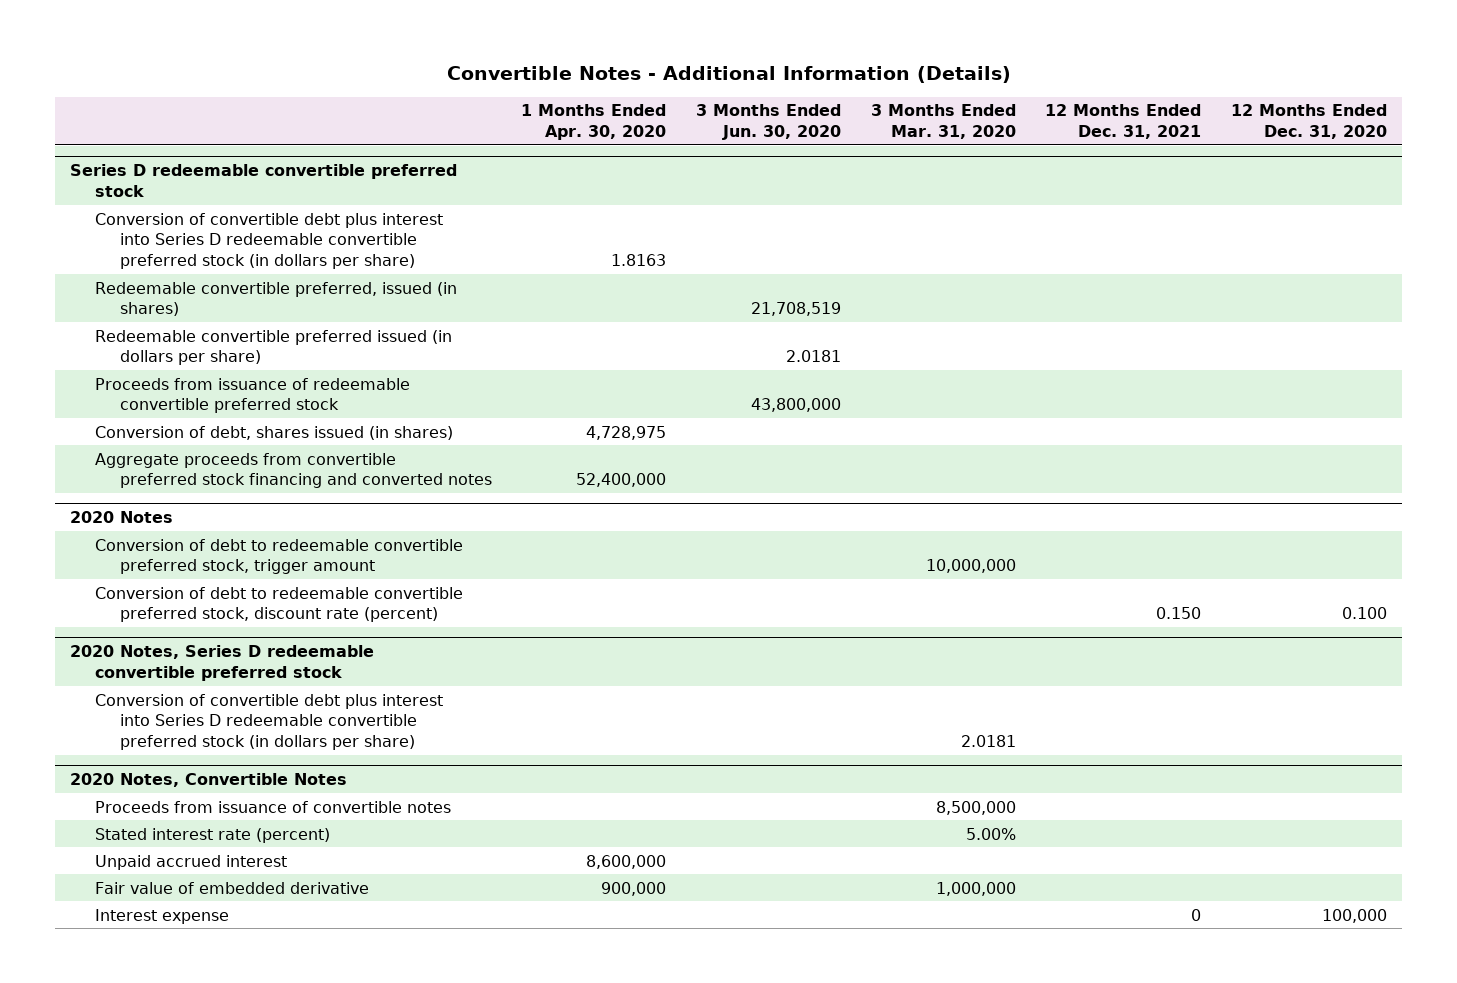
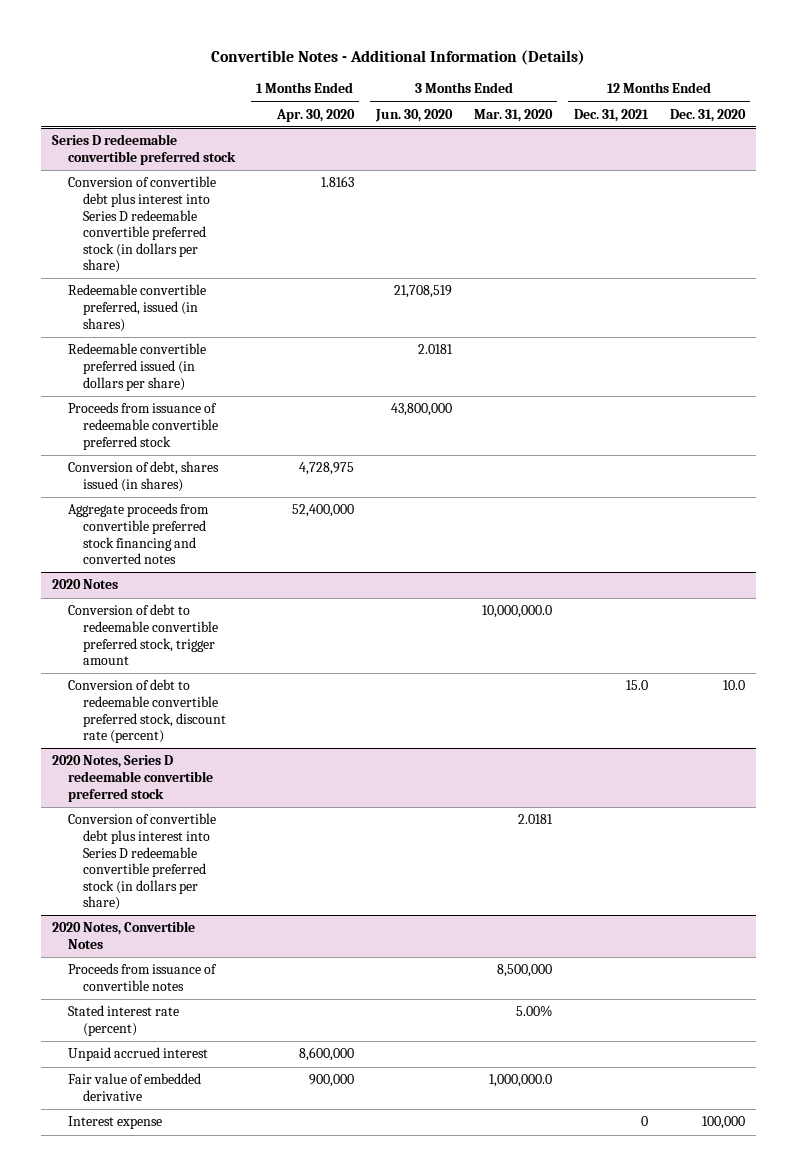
[925,559,1016,574] 10,000,000 -> [481,605,552,619] 10,000,000.0
[1156,607,1202,620] 0.150 -> [625,680,648,691] 15.0
[1342,607,1388,620] 0.100 -> [722,680,745,691] 10.0
[935,881,1016,896] 1,000,000 -> [488,1074,552,1088] 1,000,000.0

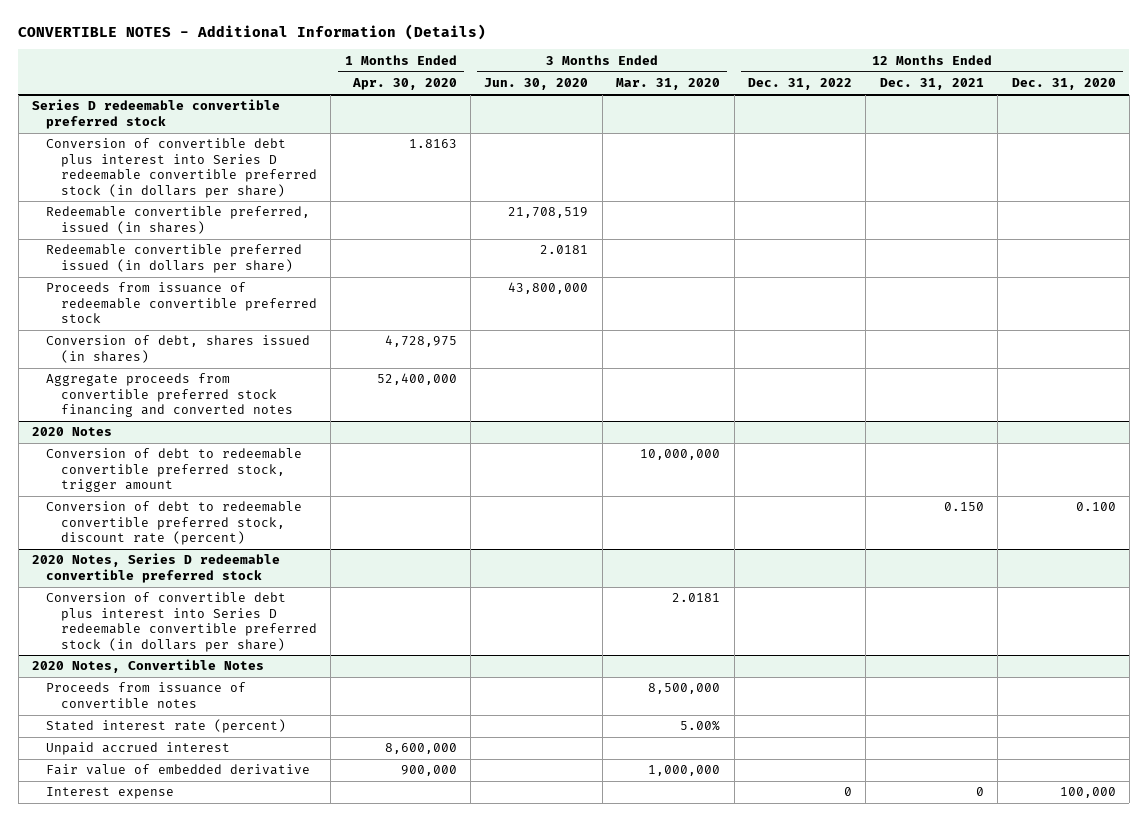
[211,50,586,66] Convertible Notes - Additional Information (Details) -> [18,24,487,41] CONVERTIBLE NOTES - Additional Information (Details)
none -> [747,78,852,91] Dec. 31, 2022
[481,605,552,619] 10,000,000.0 -> [640,449,721,461] 10,000,000
[625,680,648,691] 15.0 -> [943,502,984,512] 0.150
[722,680,745,691] 10.0 -> [1075,502,1116,512] 0.100
[488,1074,552,1088] 1,000,000.0 -> [648,765,721,777] 1,000,000

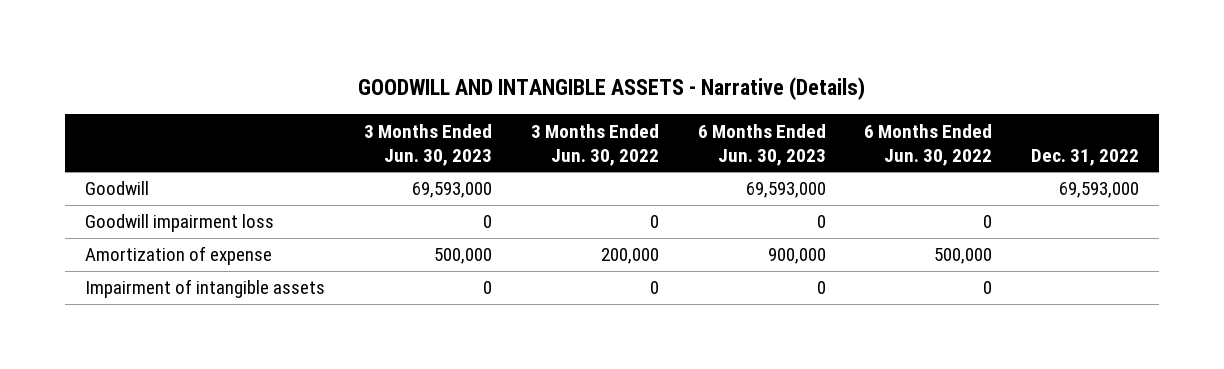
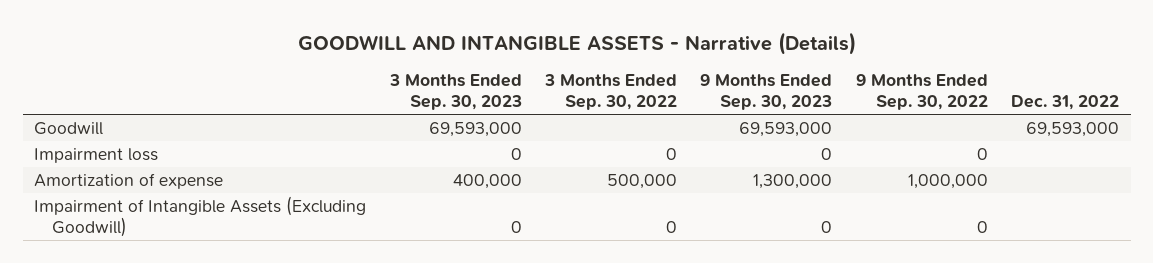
[363,123,492,166] 3 Months Ended Jun. 30, 2023 -> none
[530,123,659,166] 3 Months Ended Jun. 30, 2022 -> none
[697,123,826,166] 6 Months Ended Jun. 30, 2023 -> none
[864,123,993,166] 6 Months Ended Jun. 30, 2022 -> none
none -> [388,74,522,111] 3 Months Ended Sep. 30, 2023
none -> [543,74,677,111] 3 Months Ended Sep. 30, 2022
none -> [700,74,833,111] 9 Months Ended Sep. 30, 2023
none -> [855,74,988,111] 9 Months Ended Sep. 30, 2022
[84,214,274,233] Goodwill impairment loss -> [34,147,159,163] Impairment loss
[84,279,325,299] Impairment of intangible assets -> [34,195,367,238] Impairment of Intangible Assets (Excluding Goodwill)

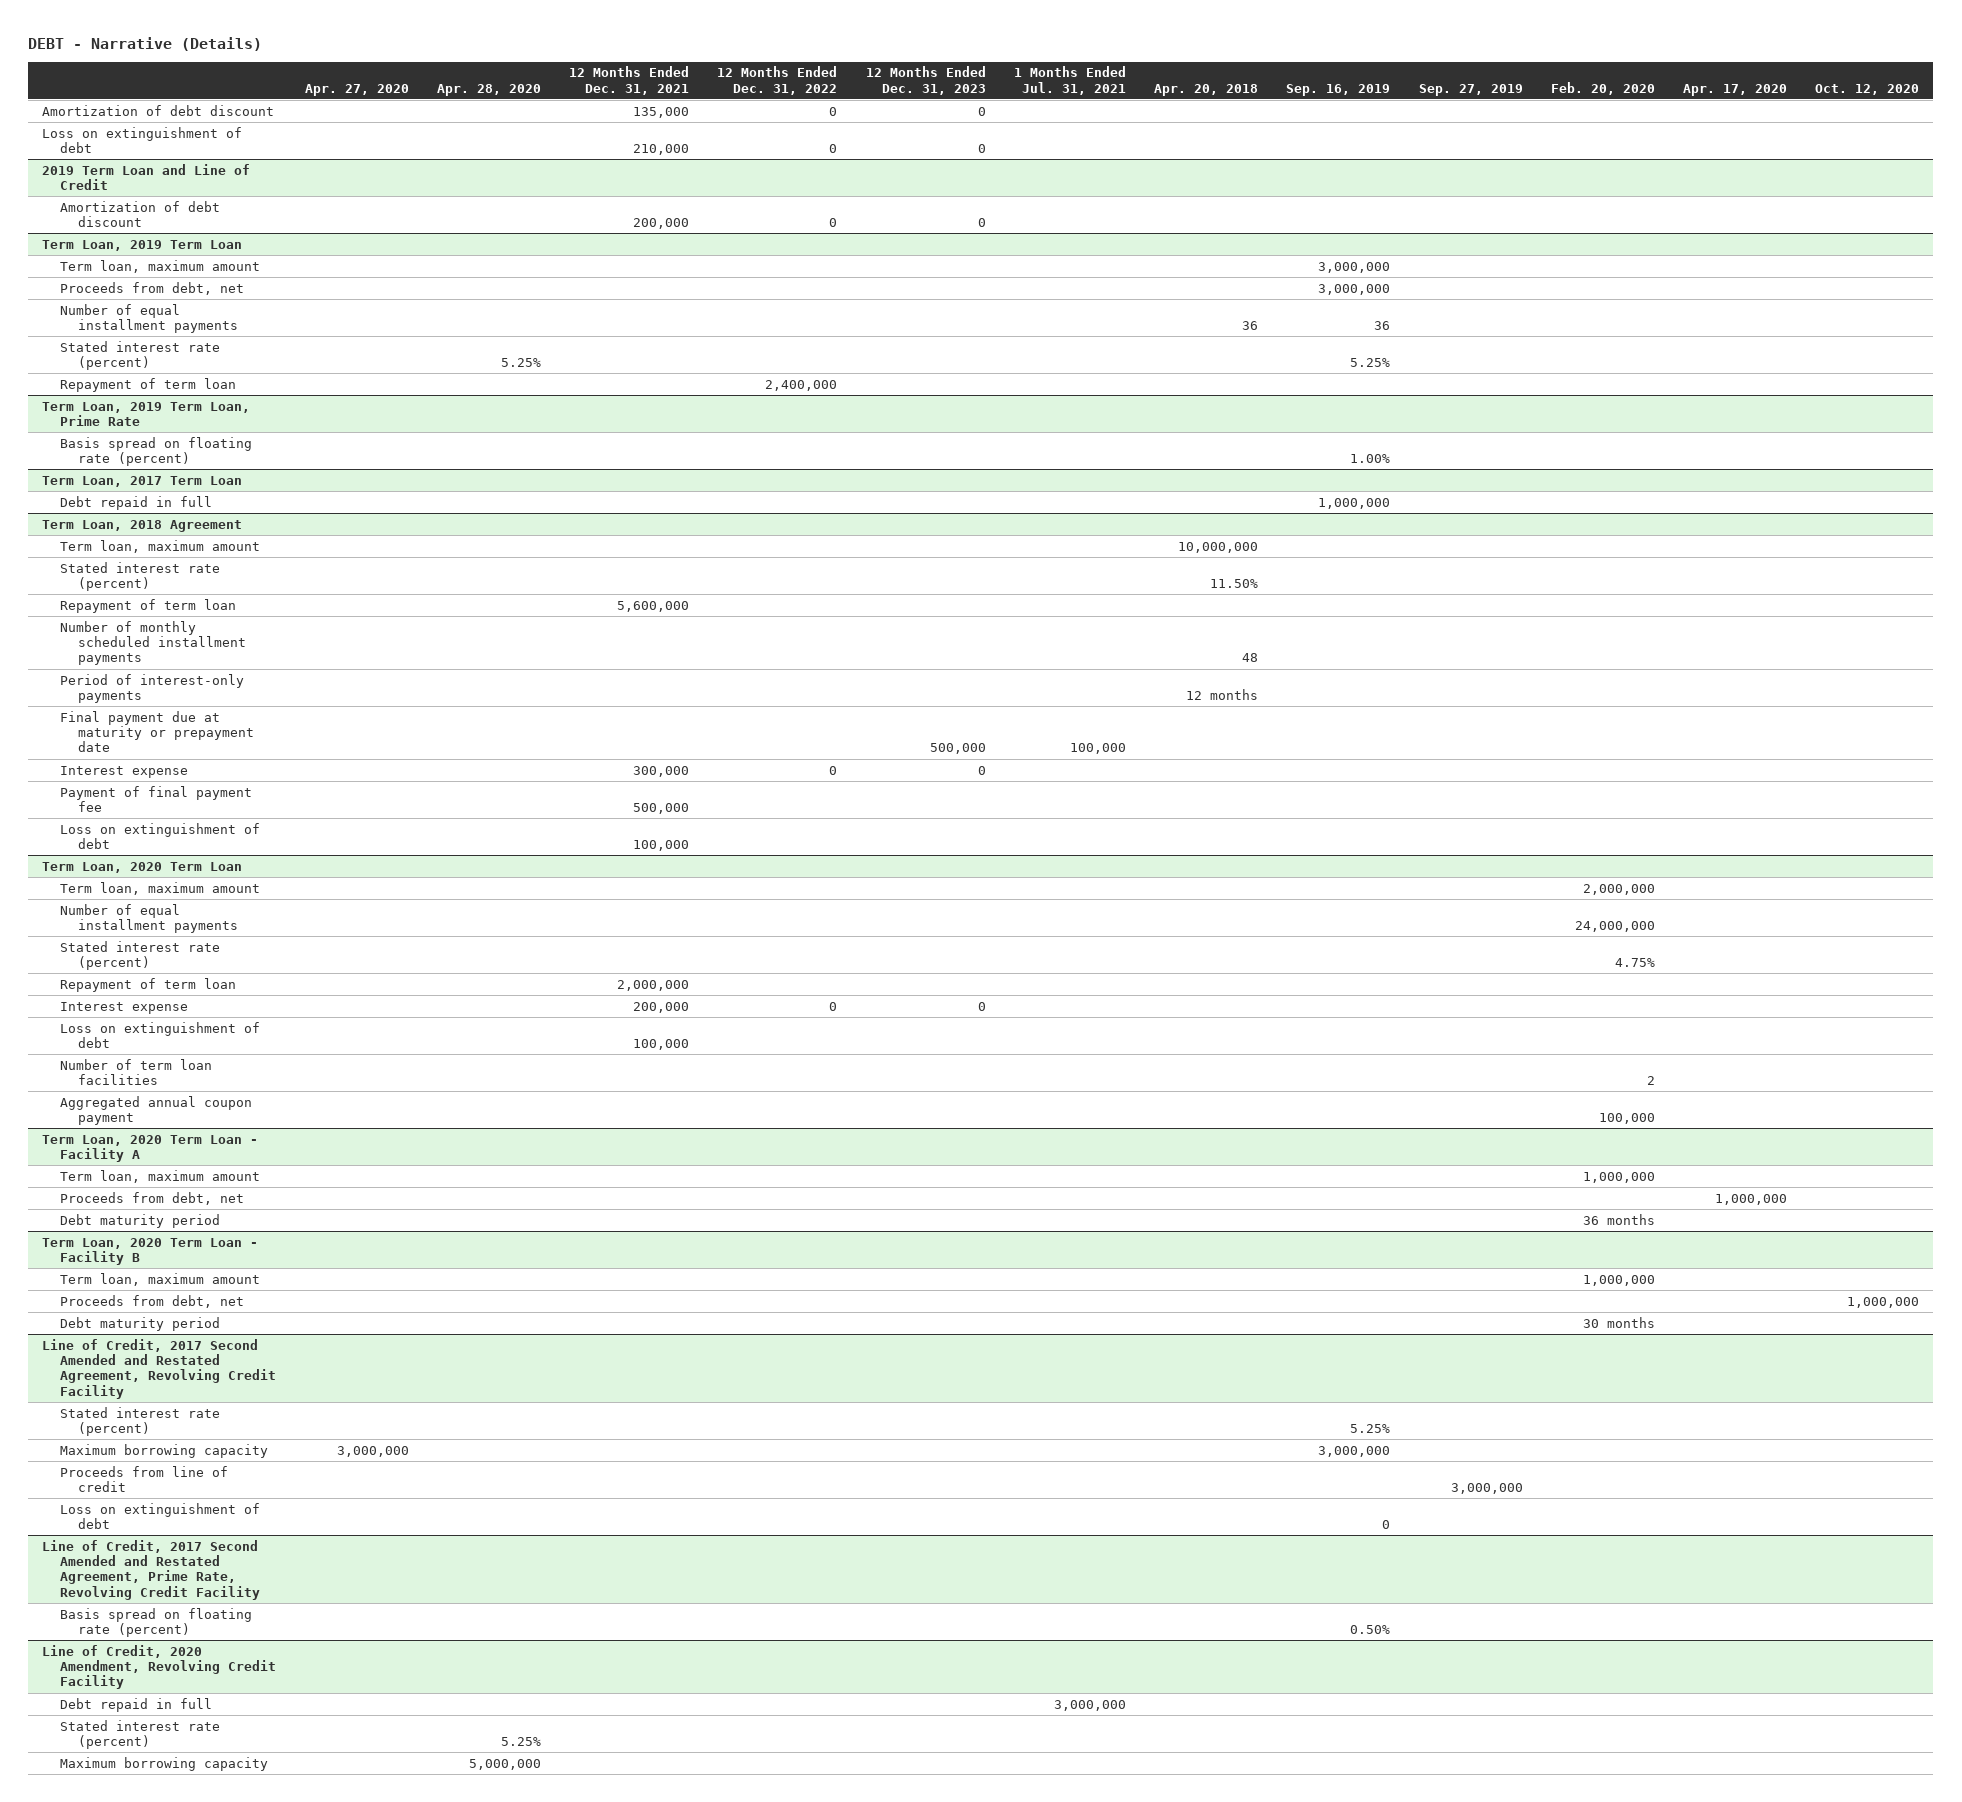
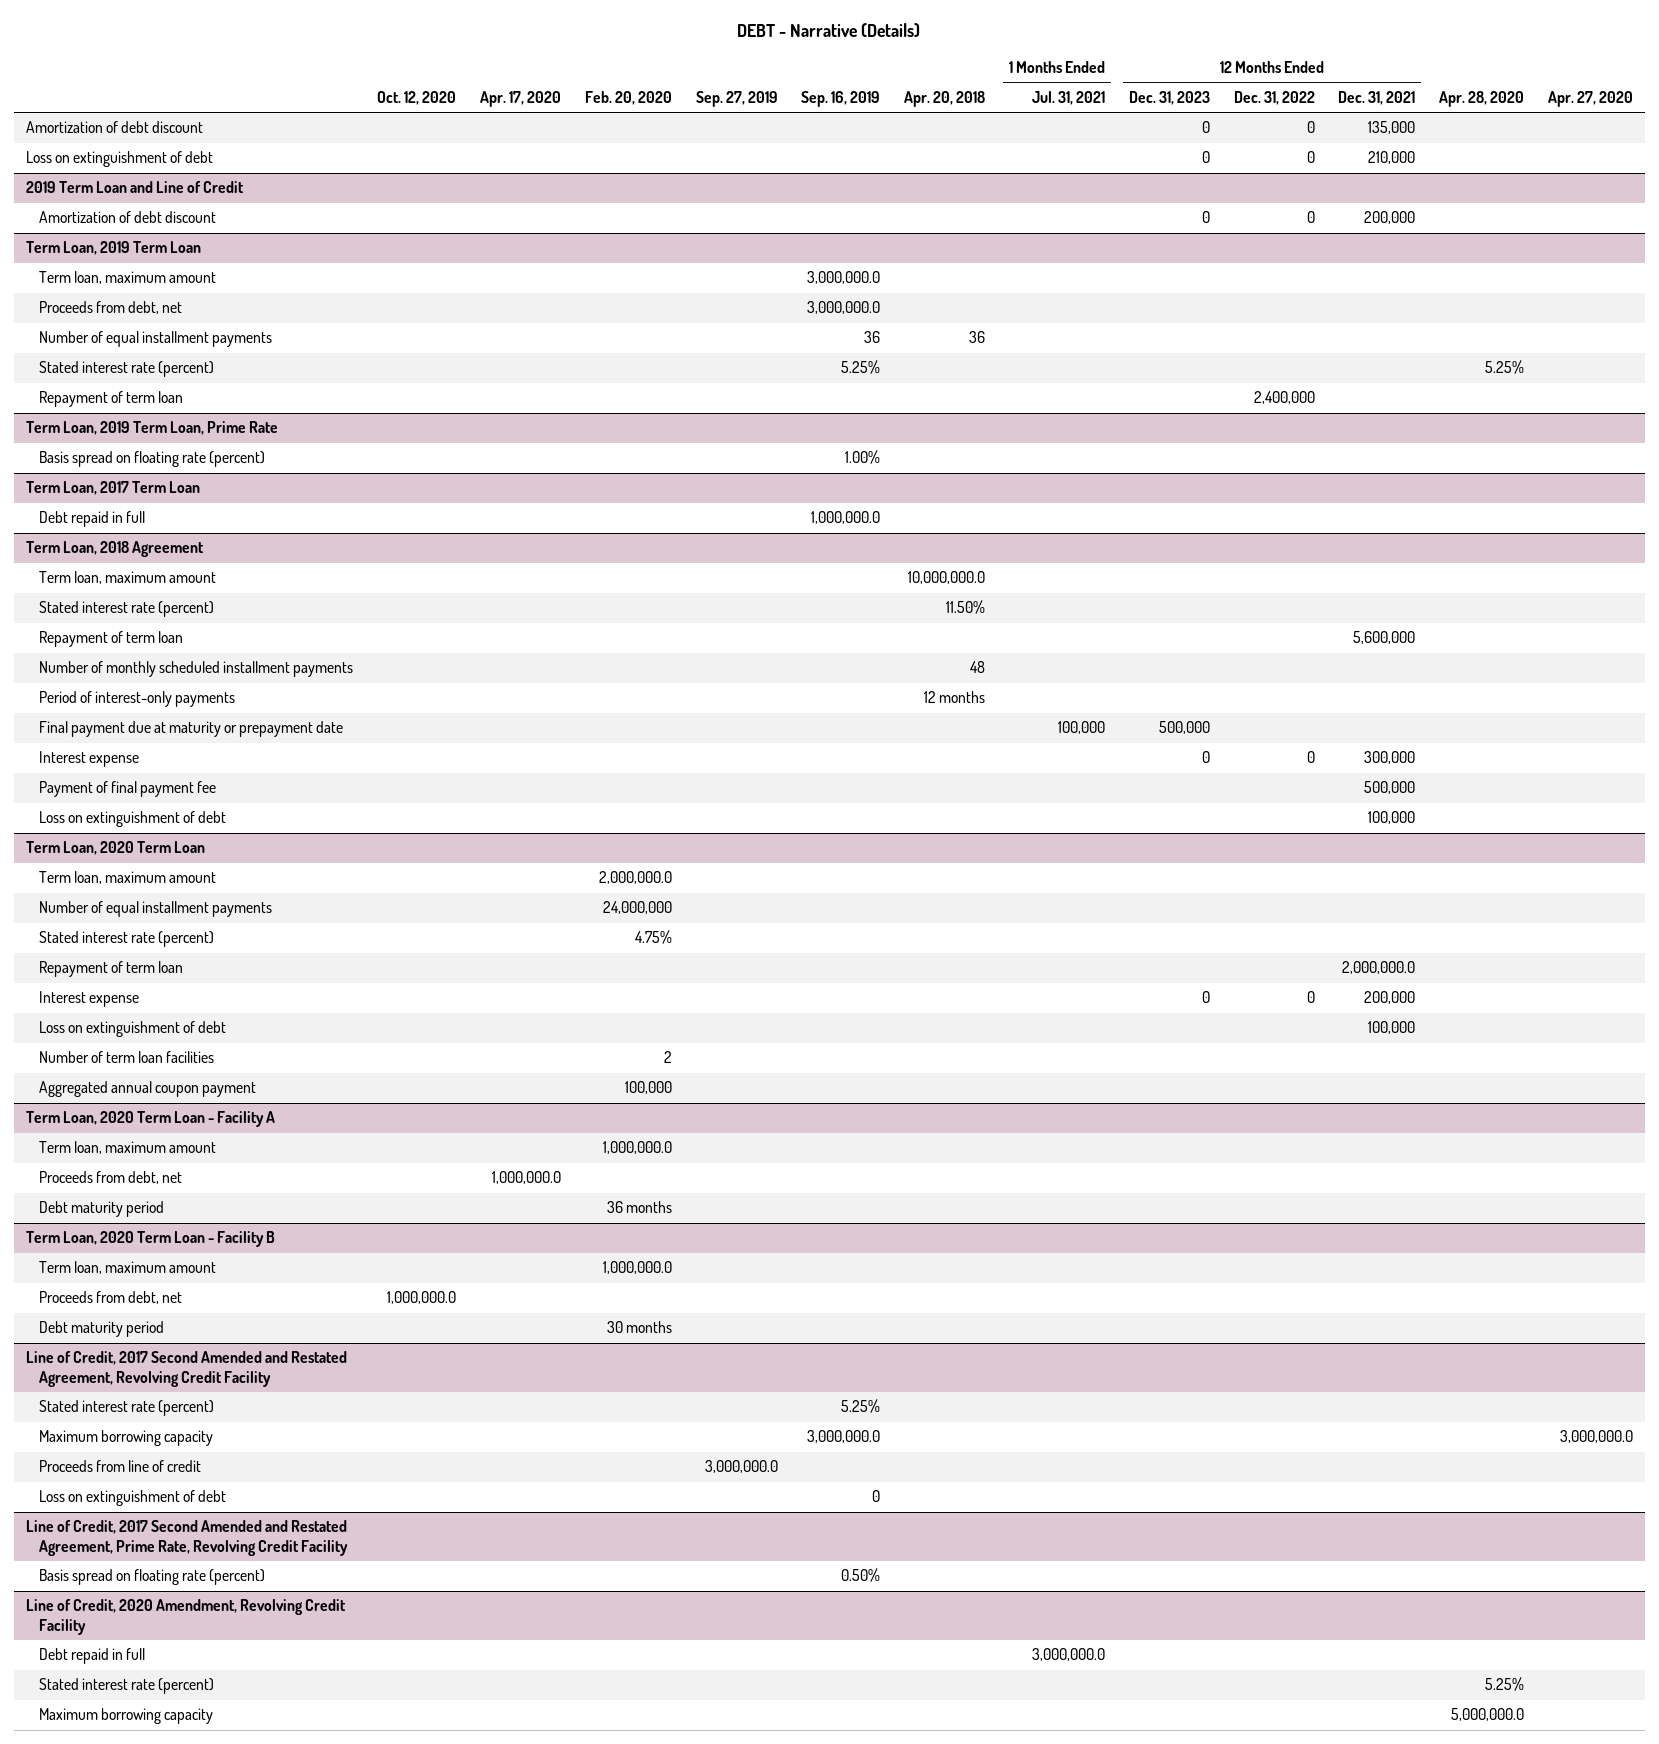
[1318,261,1391,273] 3,000,000 -> [807,271,881,285] 3,000,000.0
[1318,283,1391,295] 3,000,000 -> [807,301,881,315] 3,000,000.0
[1318,497,1391,509] 1,000,000 -> [811,511,881,525] 1,000,000.0
[1178,541,1259,553] 10,000,000 -> [908,571,986,585] 10,000,000.0
[1582,883,1655,895] 2,000,000 -> [598,871,672,885] 2,000,000.0
[617,979,690,991] 2,000,000 -> [1342,961,1416,975] 2,000,000.0
[1582,1171,1655,1183] 1,000,000 -> [602,1141,672,1155] 1,000,000.0
[1715,1193,1788,1205] 1,000,000 -> [492,1171,562,1185] 1,000,000.0
[1582,1274,1655,1286] 1,000,000 -> [602,1261,672,1275] 1,000,000.0
[1847,1296,1920,1308] 1,000,000 -> [387,1291,457,1305] 1,000,000.0
[336,1445,409,1457] 3,000,000 -> [1560,1430,1634,1444] 3,000,000.0
[1318,1445,1391,1457] 3,000,000 -> [807,1430,881,1444] 3,000,000.0
[1450,1483,1523,1495] 3,000,000 -> [704,1460,778,1474] 3,000,000.0
[1053,1699,1126,1711] 3,000,000 -> [1032,1648,1106,1662] 3,000,000.0
[468,1758,541,1770] 5,000,000 -> [1451,1708,1525,1722] 5,000,000.0

